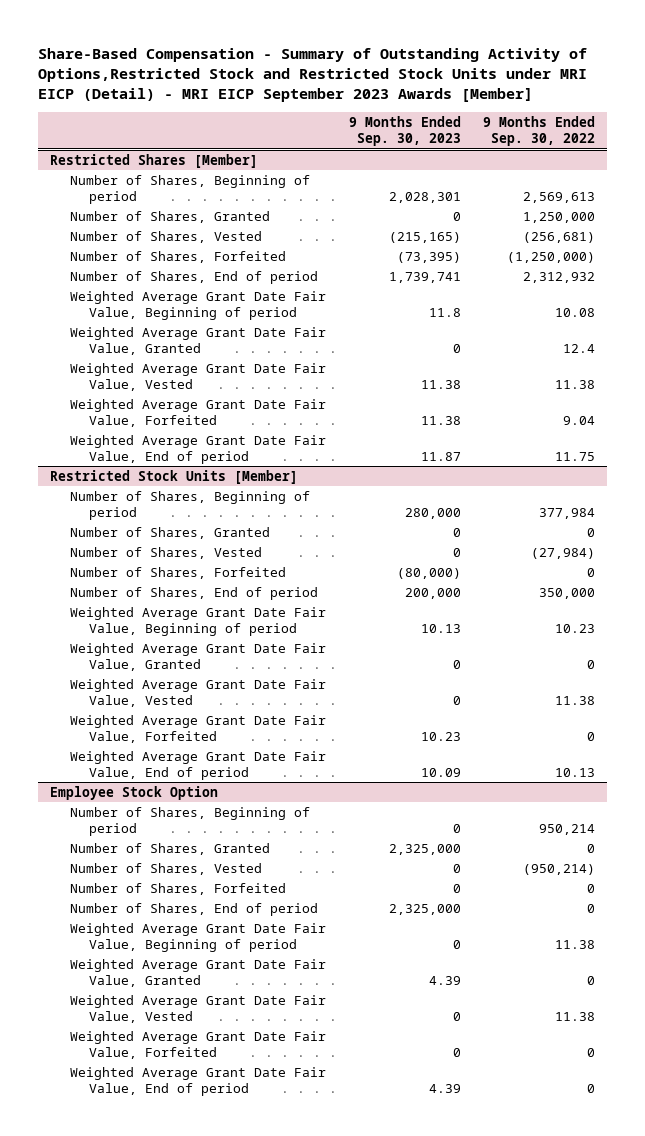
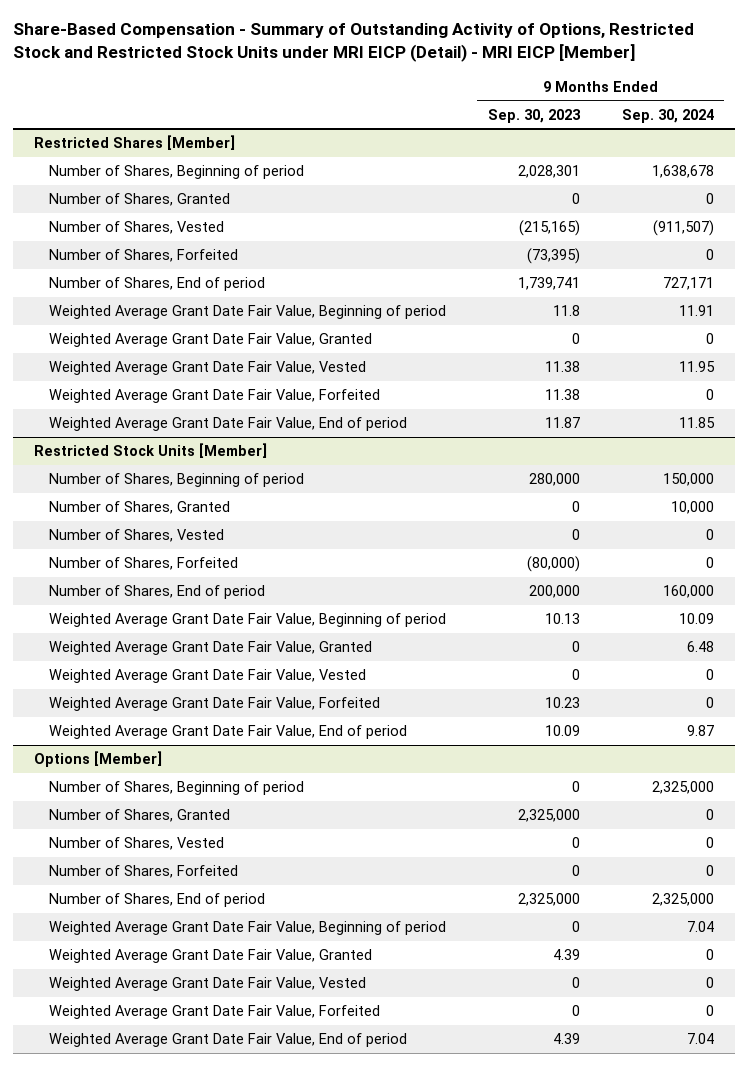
[38,47,588,103] Share-Based Compensation - Summary of Outstanding Activity of Options,Restricted Stock and Restricted Stock Units under MRI EICP (Detail) - MRI EICP September 2023 Awards [Member] -> [12,23,694,63] Share-Based Compensation - Summary of Outstanding Activity of Options, Restricted Stock and Restricted Stock Units under MRI EICP (Detail) - MRI EICP [Member]
[483,116,596,147] 9 Months Ended Sep. 30, 2022 -> none
none -> [621,108,714,123] Sep. 30, 2024
[49,785,218,800] Employee Stock Option -> [33,751,162,768] Options [Member]

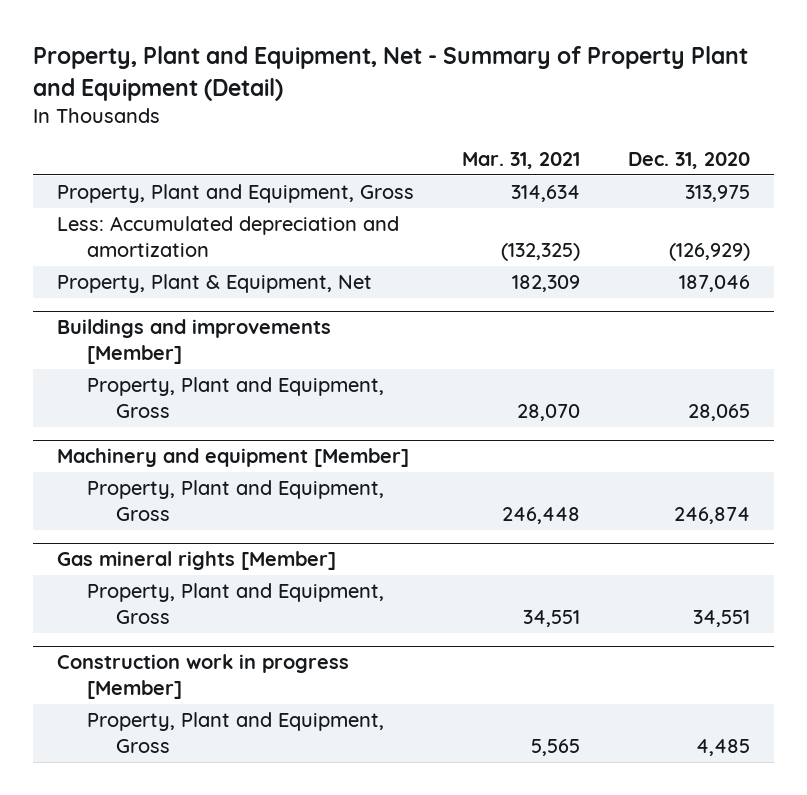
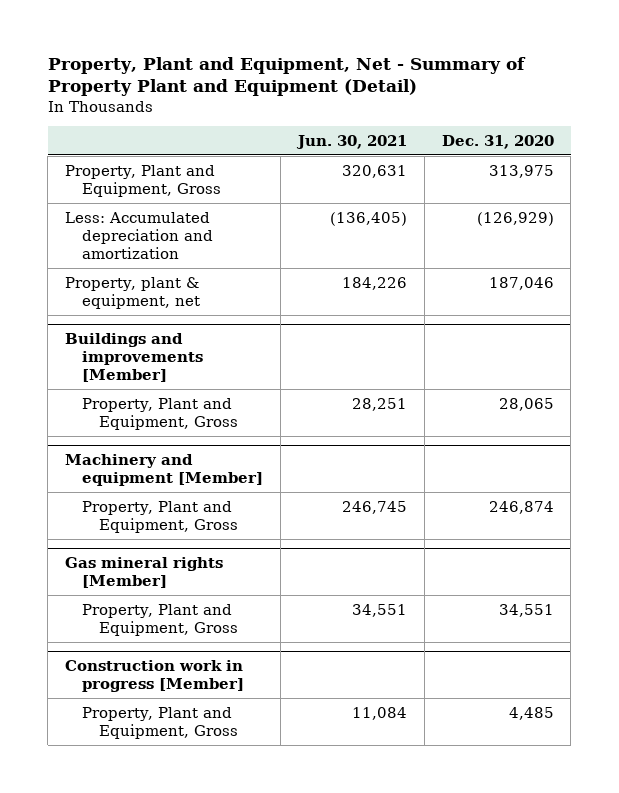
[462,151,581,169] Mar. 31, 2021 -> none
none -> [295,134,407,149] Jun. 30, 2021
[57,274,373,294] Property, Plant & Equipment, Net -> [65,276,201,309] Property, plant & equipment, net

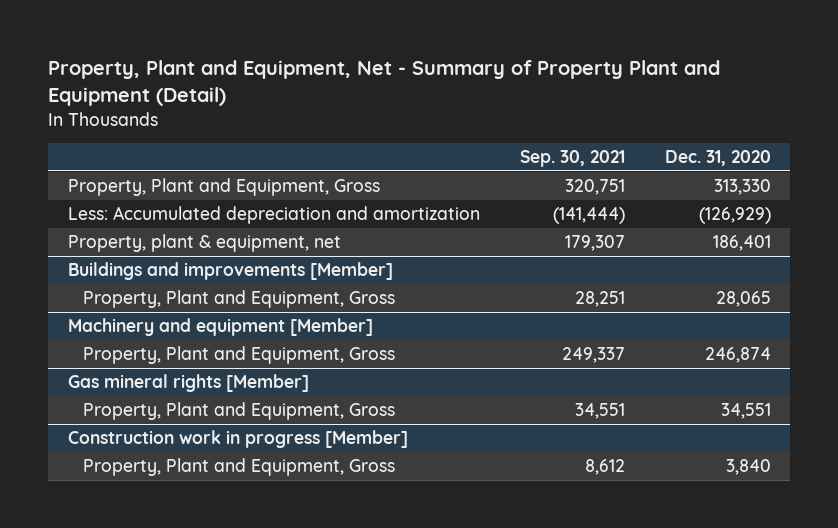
[295,134,407,149] Jun. 30, 2021 -> none
none -> [519,150,625,168] Sep. 30, 2021
[488,164,554,178] 313,975 -> [713,179,771,196] 313,330
[488,276,554,290] 187,046 -> [712,235,771,252] 186,401
[508,706,554,720] 4,485 -> [725,459,771,476] 3,840

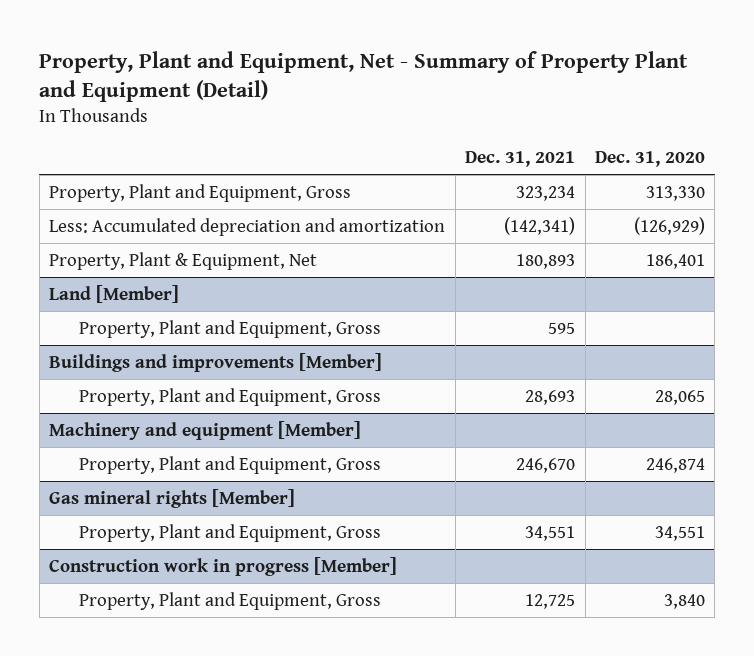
[519,150,625,168] Sep. 30, 2021 -> none
none -> [465,151,576,168] Dec. 31, 2021
[67,234,341,253] Property, plant & equipment, net -> [49,251,318,270] Property, Plant & Equipment, Net
none -> [49,284,180,303] Land [Member]
none -> [78,319,381,338] Property, Plant and Equipment, Gross

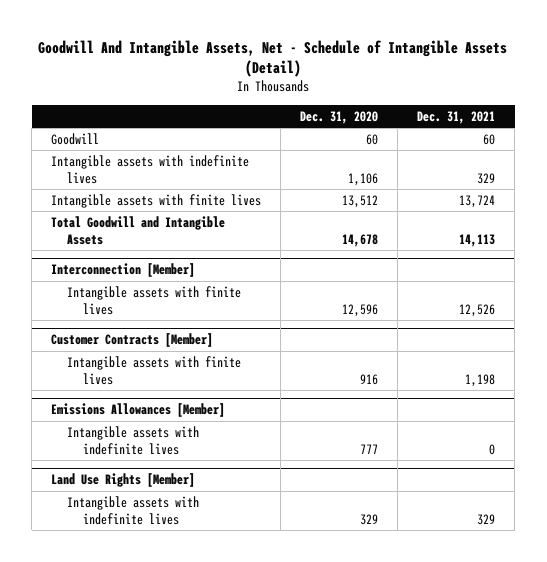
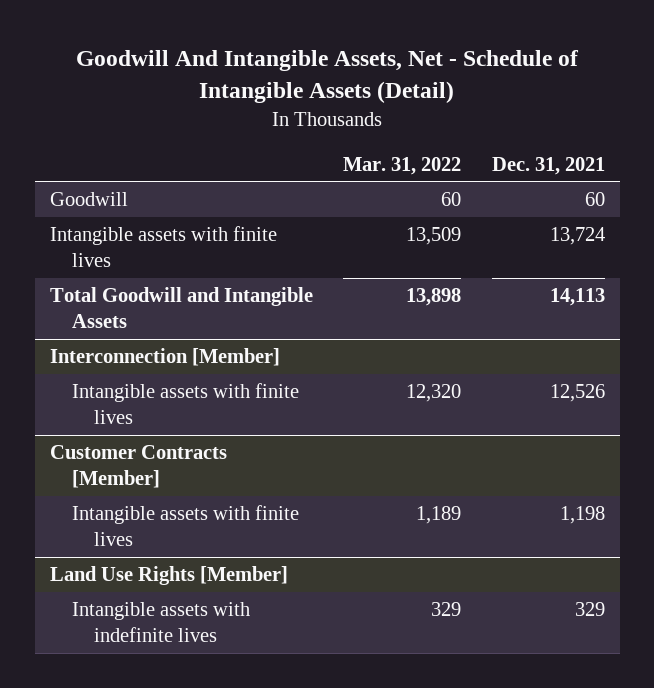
[300,110,379,124] Dec. 31, 2020 -> none
none -> [343,156,462,175] Mar. 31, 2022
[51,154,250,184] Intangible assets with indefinite lives -> none
[51,403,226,418] Emissions Allowances [Member] -> none
[67,425,200,455] Intangible assets with indefinite lives -> none

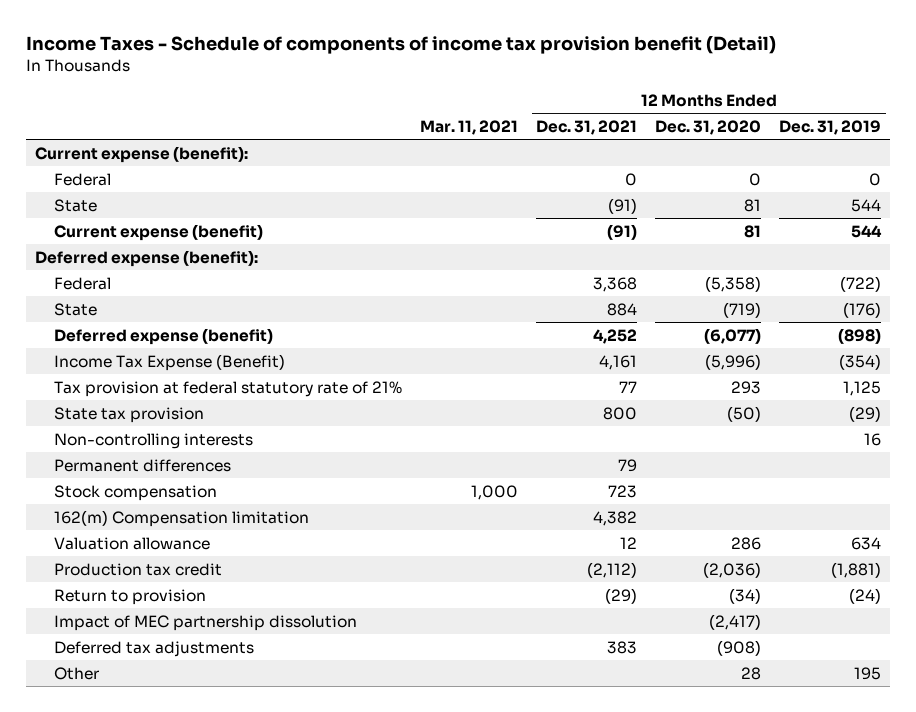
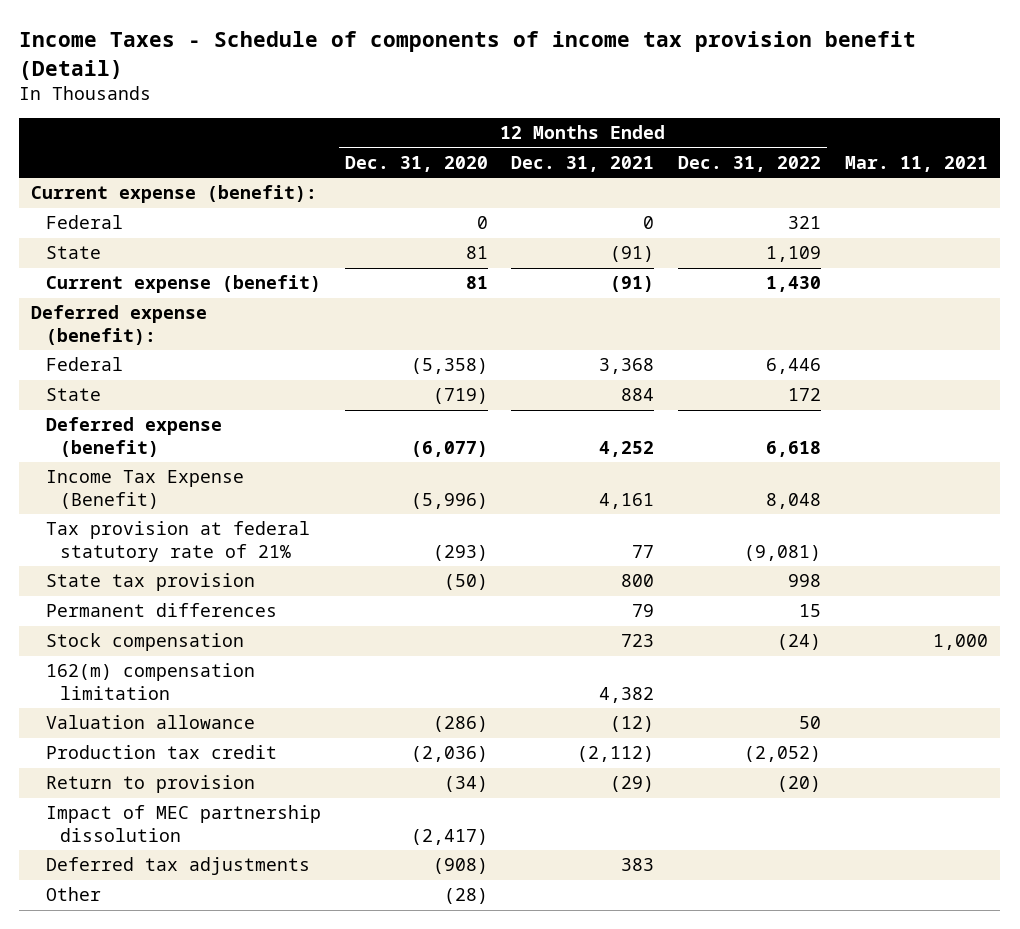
[779,119,882,135] Dec. 31, 2019 -> none
none -> [678,155,822,172] Dec. 31, 2022
[731,380,762,394] 293 -> [432,544,488,561] (293)
[54,432,254,449] Non-controlling interests -> none
[54,509,310,527] 162(m) Compensation limitation -> [45,663,255,700] 162(m) compensation limitation
[620,536,638,549] 12 -> [610,716,655,733] (12)
[731,536,762,550] 286 -> [432,716,488,733] (286)
[741,666,762,680] 28 -> [443,888,488,905] (28)

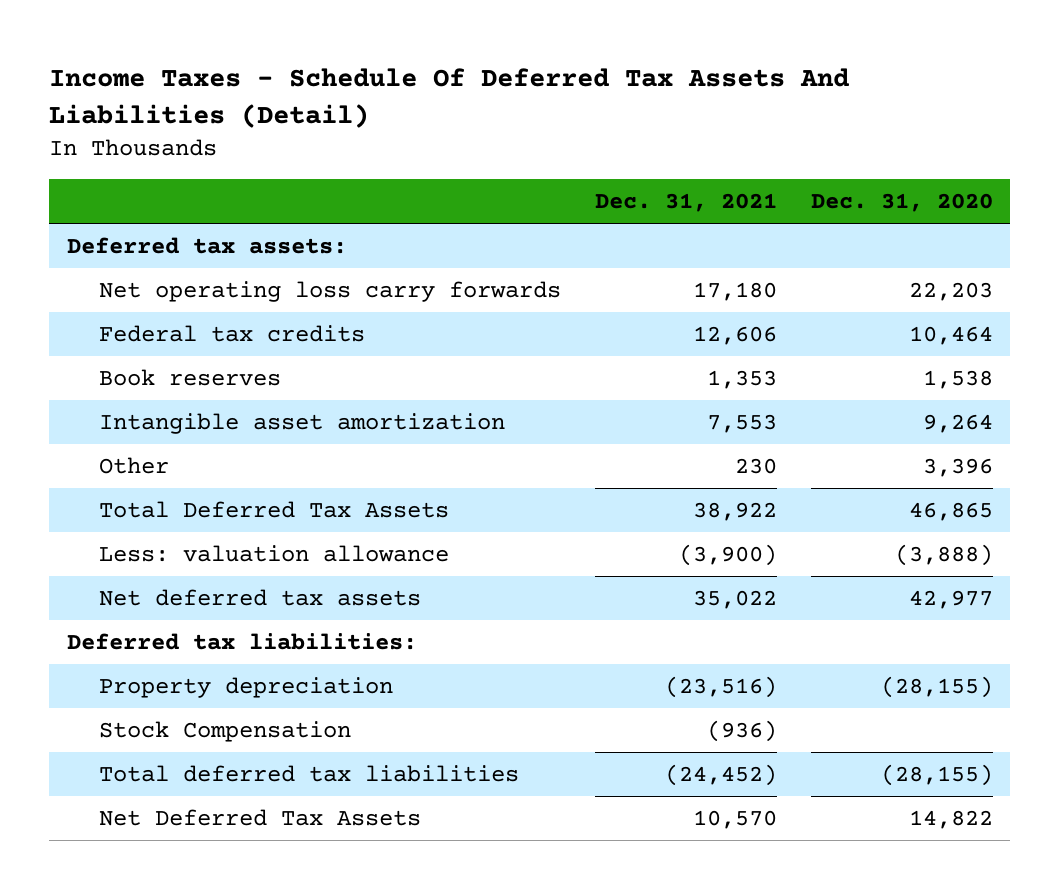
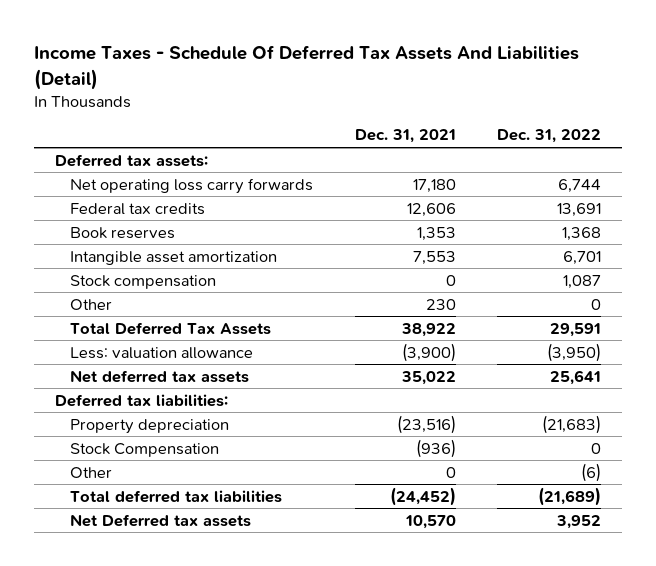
[811,193,994,213] Dec. 31, 2020 -> none
none -> [497,129,602,144] Dec. 31, 2022
none -> [70,274,217,289] Stock compensation
none -> [70,466,113,478] Other
[98,808,421,826] Net Deferred Tax Assets -> [70,513,252,527] Net Deferred tax assets

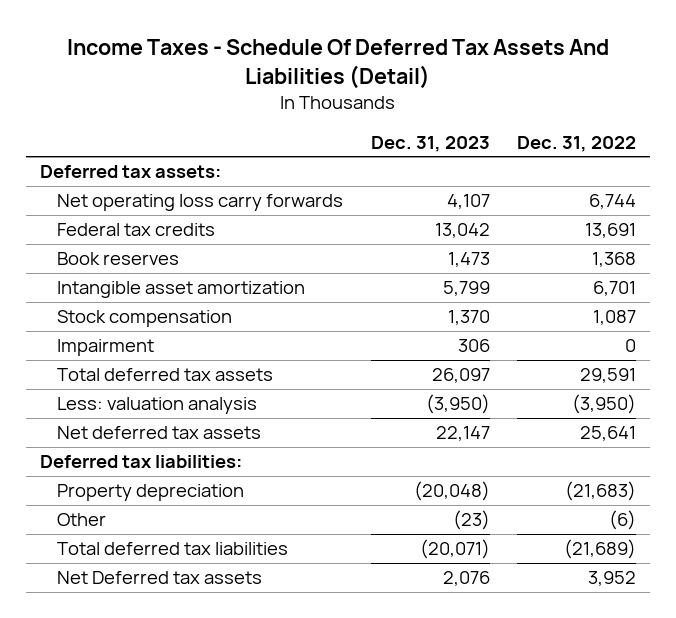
[354,129,456,144] Dec. 31, 2021 -> none
none -> [370,135,490,152] Dec. 31, 2023
[70,298,113,310] Other -> none
none -> [56,339,154,357] Impairment
[70,321,272,335] Total Deferred Tax Assets -> [56,368,273,382] Total deferred tax assets
[70,346,254,359] Less: valuation allowance -> [56,397,257,415] Less: valuation analysis
[70,442,220,457] Stock Compensation -> none

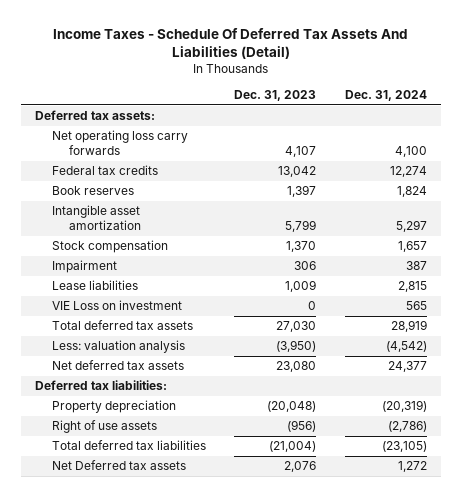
[517,135,637,152] Dec. 31, 2022 -> none
none -> [344,90,427,102] Dec. 31, 2024
[447,252,490,268] 1,473 -> [287,185,317,198] 1,397
none -> [52,280,139,291] Lease liabilities
none -> [52,300,183,311] VIE Loss on investment
[431,368,490,384] 26,097 -> [276,321,317,333] 27,030
[435,426,490,442] 22,147 -> [276,361,317,373] 23,080
[56,513,106,527] Other -> none
none -> [52,420,158,434] Right of use assets
[419,539,490,560] (20,071) -> [269,441,317,453] (21,004)

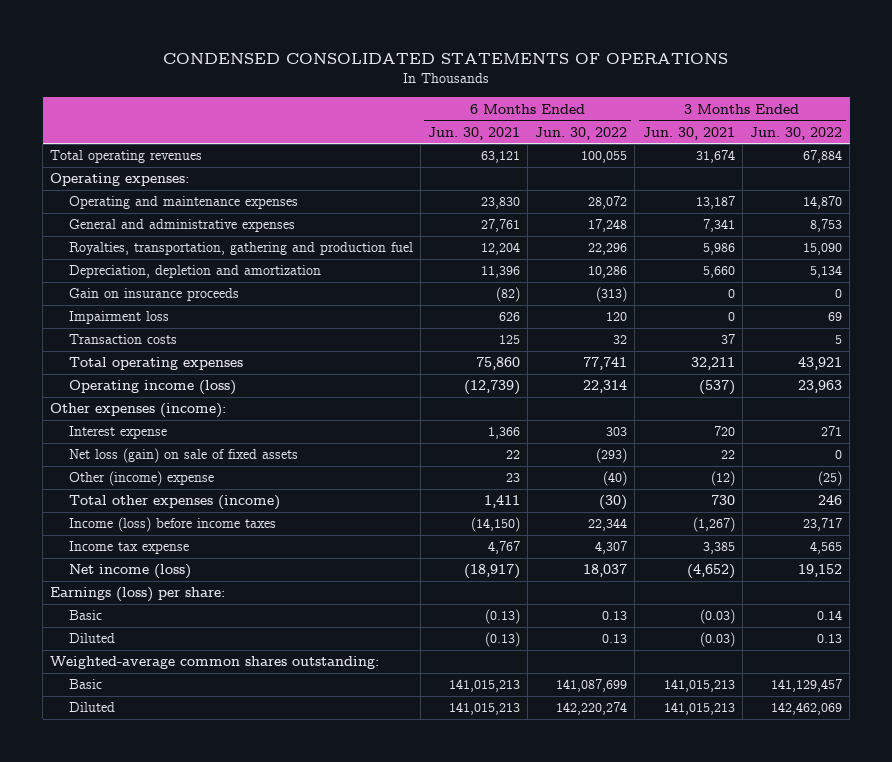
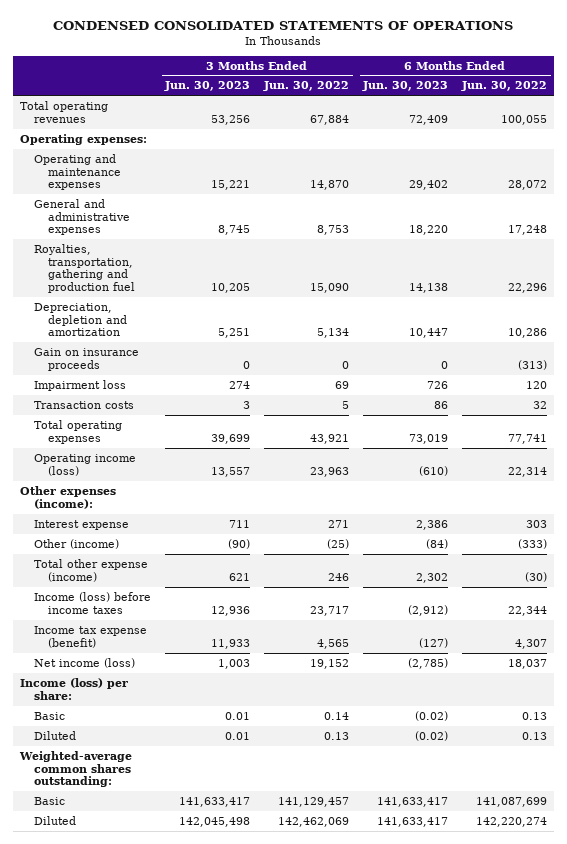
[427,126,520,140] Jun. 30, 2021 -> none
[642,126,735,140] Jun. 30, 2021 -> none
none -> [164,81,251,92] Jun. 30, 2023
none -> [362,81,449,92] Jun. 30, 2023
[68,448,298,464] Net loss (gain) on sale of fixed assets -> none
[68,471,214,487] Other (income) expense -> [34,538,120,549] Other (income)
[603,471,628,487] (40) -> [518,538,548,549] (333)
[68,495,280,511] Total other expenses (income) -> [34,558,149,582] Total other expense (income)
[68,541,189,555] Income tax expense -> [34,625,148,648] Income tax expense (benefit)
[50,587,226,603] Earnings (loss) per share: -> [19,677,128,700] Income (loss) per share:

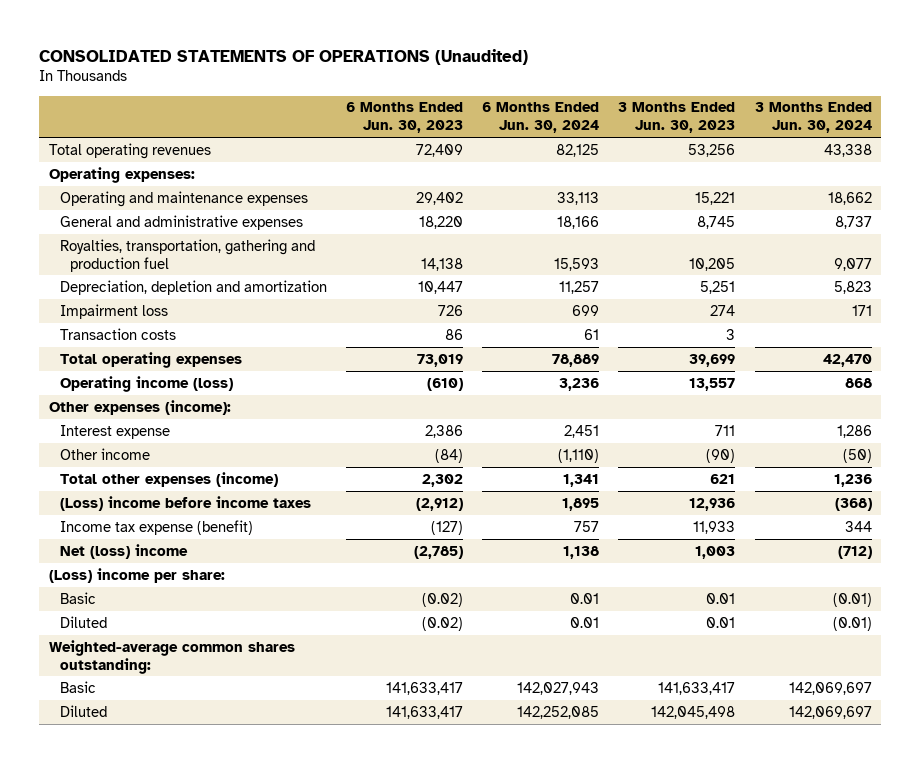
[53,20,514,30] CONDENSED CONSOLIDATED STATEMENTS OF OPERATIONS -> [39,48,529,65] CONSOLIDATED STATEMENTS OF OPERATIONS (Unaudited)
[263,81,350,92] Jun. 30, 2022 -> none
[461,81,548,92] Jun. 30, 2022 -> none
none -> [482,102,600,134] 6 Months Ended Jun. 30, 2024
none -> [754,102,872,134] 3 Months Ended Jun. 30, 2024
[34,347,140,371] Gain on insurance proceeds -> none
[34,538,120,549] Other (income) -> [59,447,150,460] Other income
[34,558,149,582] Total other expense (income) -> [59,471,278,487] Total other expenses (income)
[34,591,152,614] Income (loss) before income taxes -> [59,495,311,511] (Loss) income before income taxes
[34,657,136,668] Net income (loss) -> [59,543,188,559] Net (loss) income
[19,677,128,700] Income (loss) per share: -> [48,567,225,583] (Loss) income per share:

